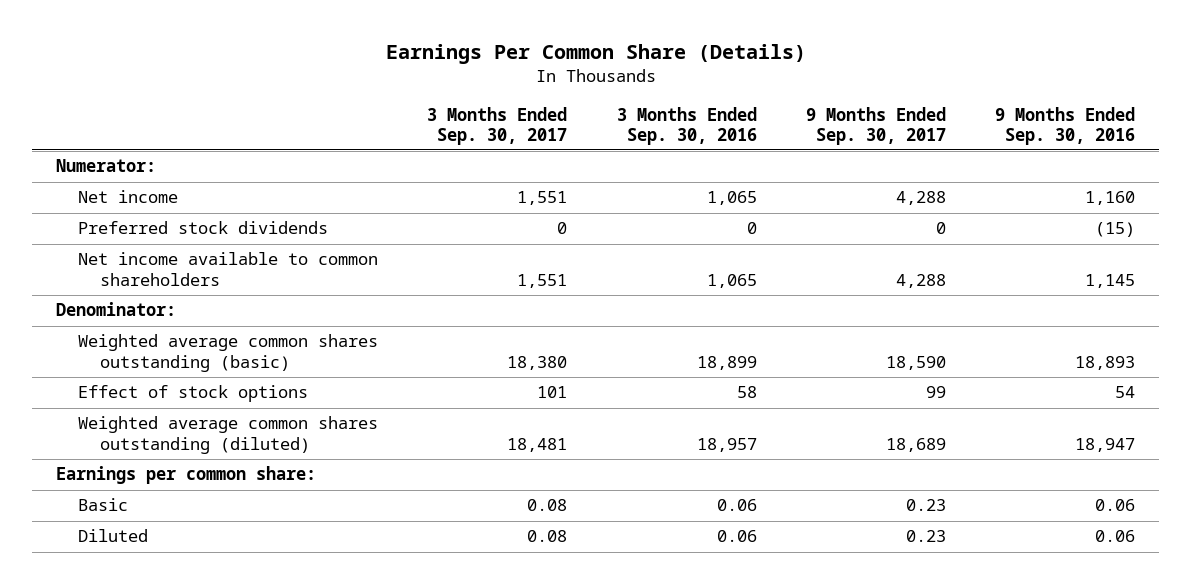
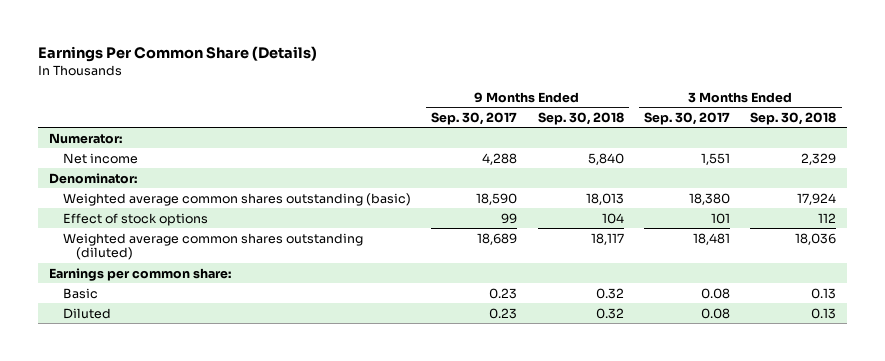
[616,106,757,145] 3 Months Ended Sep. 30, 2016 -> none
[994,106,1135,145] 9 Months Ended Sep. 30, 2016 -> none
none -> [537,111,624,125] Sep. 30, 2018
none -> [750,111,837,125] Sep. 30, 2018
[78,221,329,235] Preferred stock dividends -> none
[78,252,379,286] Net income available to common shareholders -> none

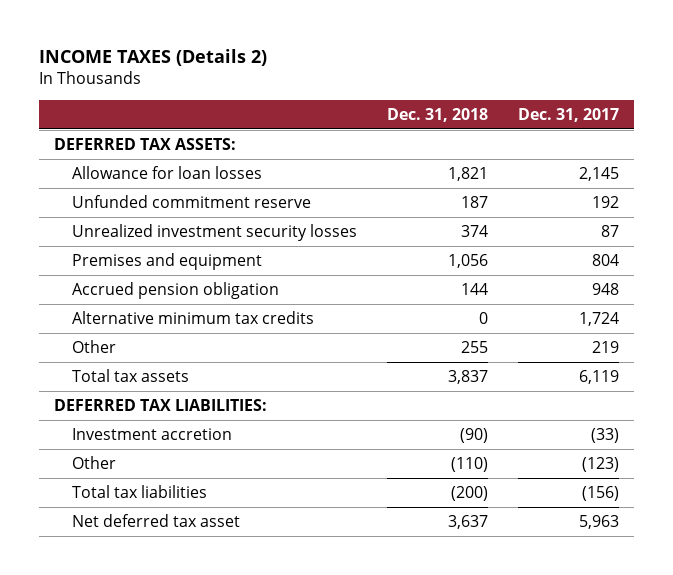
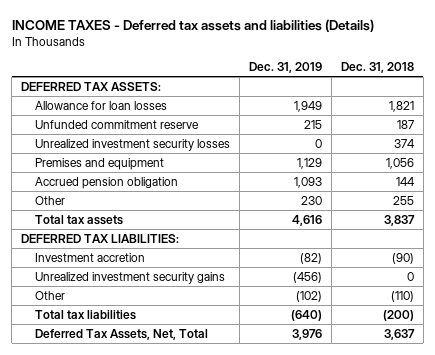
[39,49,268,67] INCOME TAXES (Details 2) -> [11,19,374,33] INCOME TAXES - Deferred tax assets and liabilities (Details)
[517,107,619,122] Dec. 31, 2017 -> none
none -> [249,62,323,74] Dec. 31, 2019
[71,310,314,324] Alternative minimum tax credits -> none
none -> [35,271,226,284] Unrealized investment security gains
[71,513,240,527] Net deferred tax asset -> [35,328,209,340] Deferred Tax Assets, Net, Total

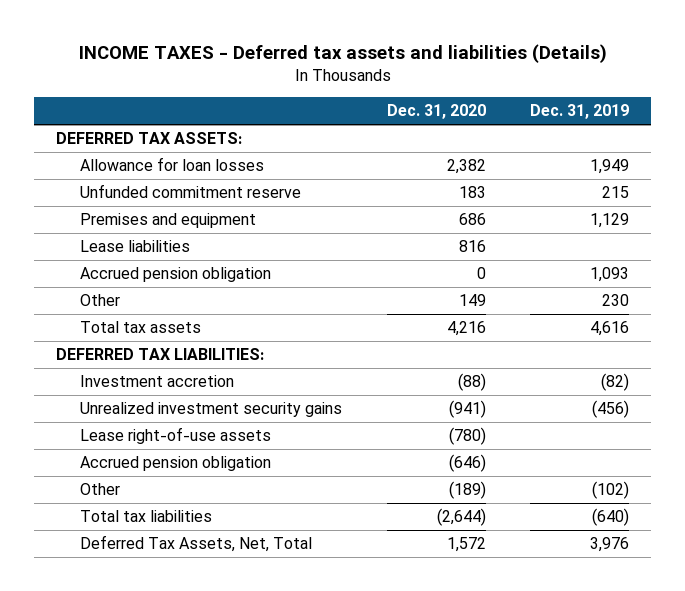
[340,62,414,74] Dec. 31, 2018 -> none
none -> [386,104,486,120] Dec. 31, 2020
[35,138,231,151] Unrealized investment security losses -> none
none -> [80,240,191,253] Lease liabilities
none -> [80,427,272,445] Lease right-of-use assets
none -> [80,456,272,472] Accrued pension obligation

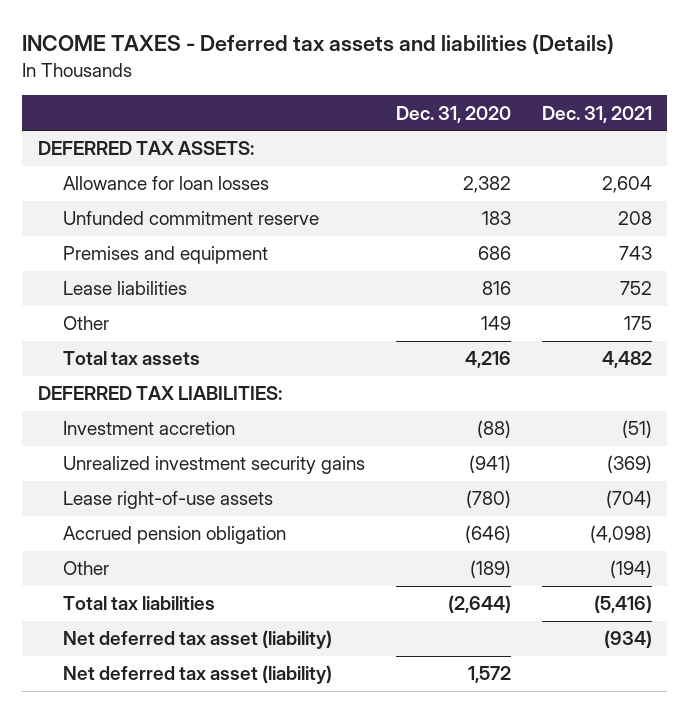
[530,104,630,120] Dec. 31, 2019 -> none
none -> [541,105,652,123] Dec. 31, 2021
[80,267,272,283] Accrued pension obligation -> none
none -> [62,630,332,650] Net deferred tax asset (liability)
[80,535,313,553] Deferred Tax Assets, Net, Total -> [62,665,332,685] Net deferred tax asset (liability)

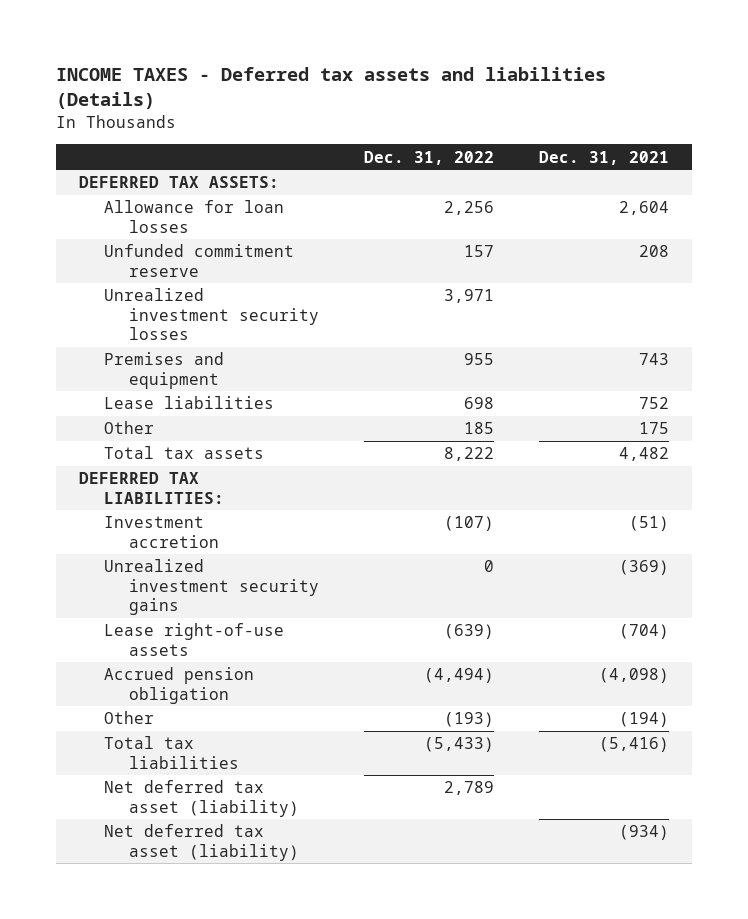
[395,105,511,123] Dec. 31, 2020 -> none
none -> [363,150,494,165] Dec. 31, 2022
none -> [103,288,319,340] Unrealized investment security losses
[62,630,332,650] Net deferred tax asset (liability) -> [103,824,299,861] Net deferred tax asset (liability)

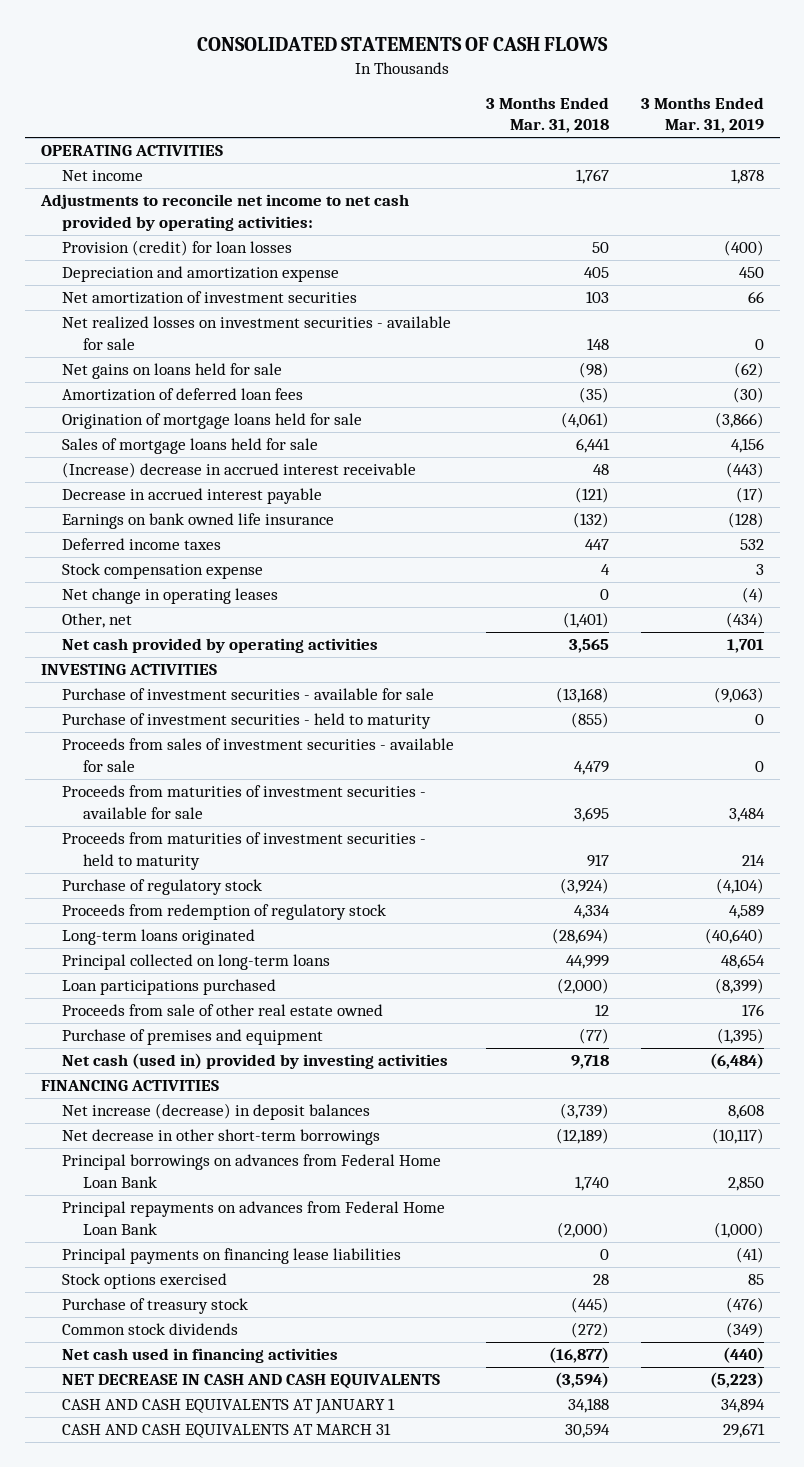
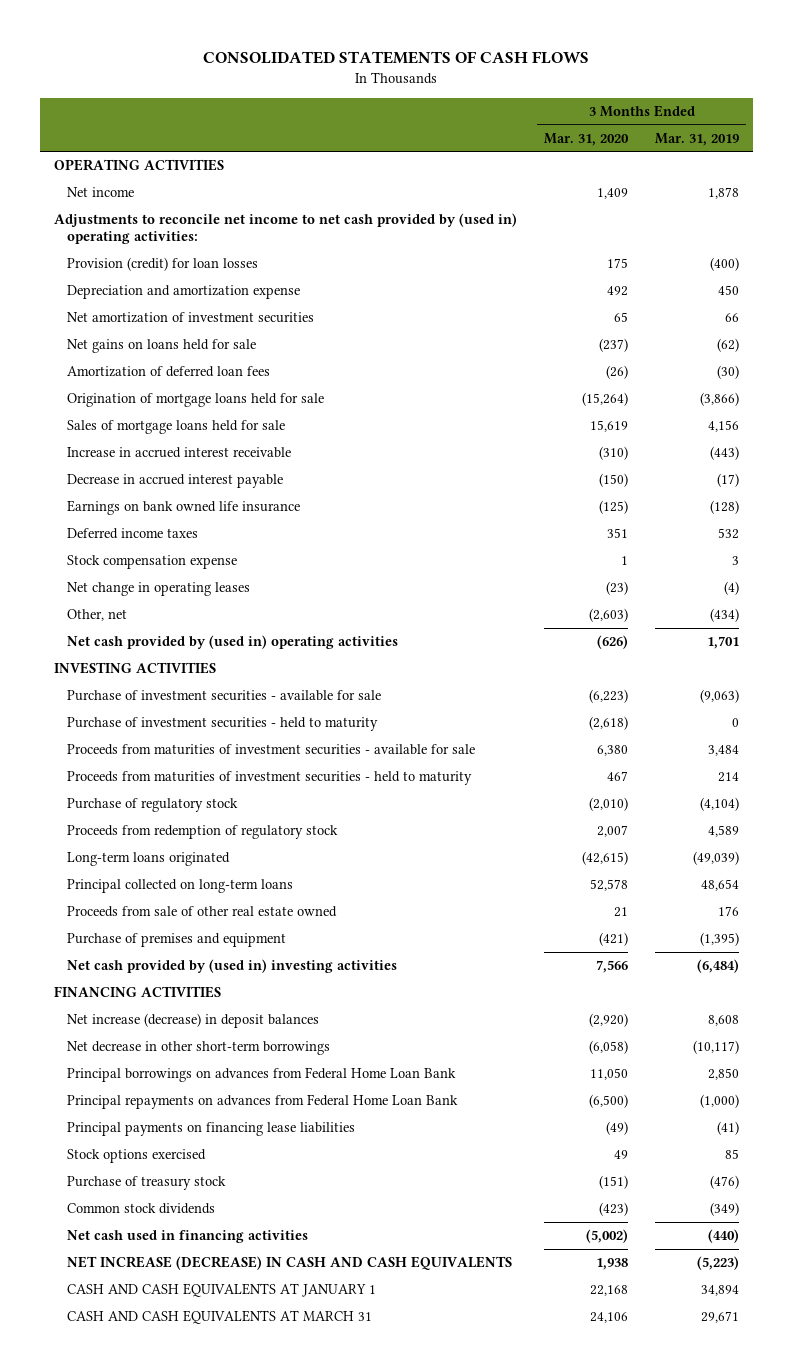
[485,96,609,134] 3 Months Ended Mar. 31, 2018 -> none
none -> [543,132,629,146] Mar. 31, 2020
[39,194,409,231] Adjustments to reconcile net income to net cash provided by operating activities: -> [53,213,517,245] Adjustments to reconcile net income to net cash provided by (used in) operating activities:
[61,316,451,350] Net realized losses on investment securities - available for sale -> none
[61,462,416,479] (Increase) decrease in accrued interest receivable -> [66,447,291,459] Increase in accrued interest receivable
[61,638,378,654] Net cash provided by operating activities -> [66,635,398,650] Net cash provided by (used in) operating activities
[61,738,454,772] Proceeds from sales of investment securities - available for sale -> none
[704,928,764,945] (40,640) -> [693,851,740,866] (49,039)
[61,979,276,996] Loan participations purchased -> none
[61,1053,448,1070] Net cash (used in) provided by investing activities -> [66,959,397,974] Net cash provided by (used in) investing activities
[61,1374,440,1390] NET DECREASE IN CASH AND CASH EQUIVALENTS -> [66,1256,512,1271] NET INCREASE (DECREASE) IN CASH AND CASH EQUIVALENTS

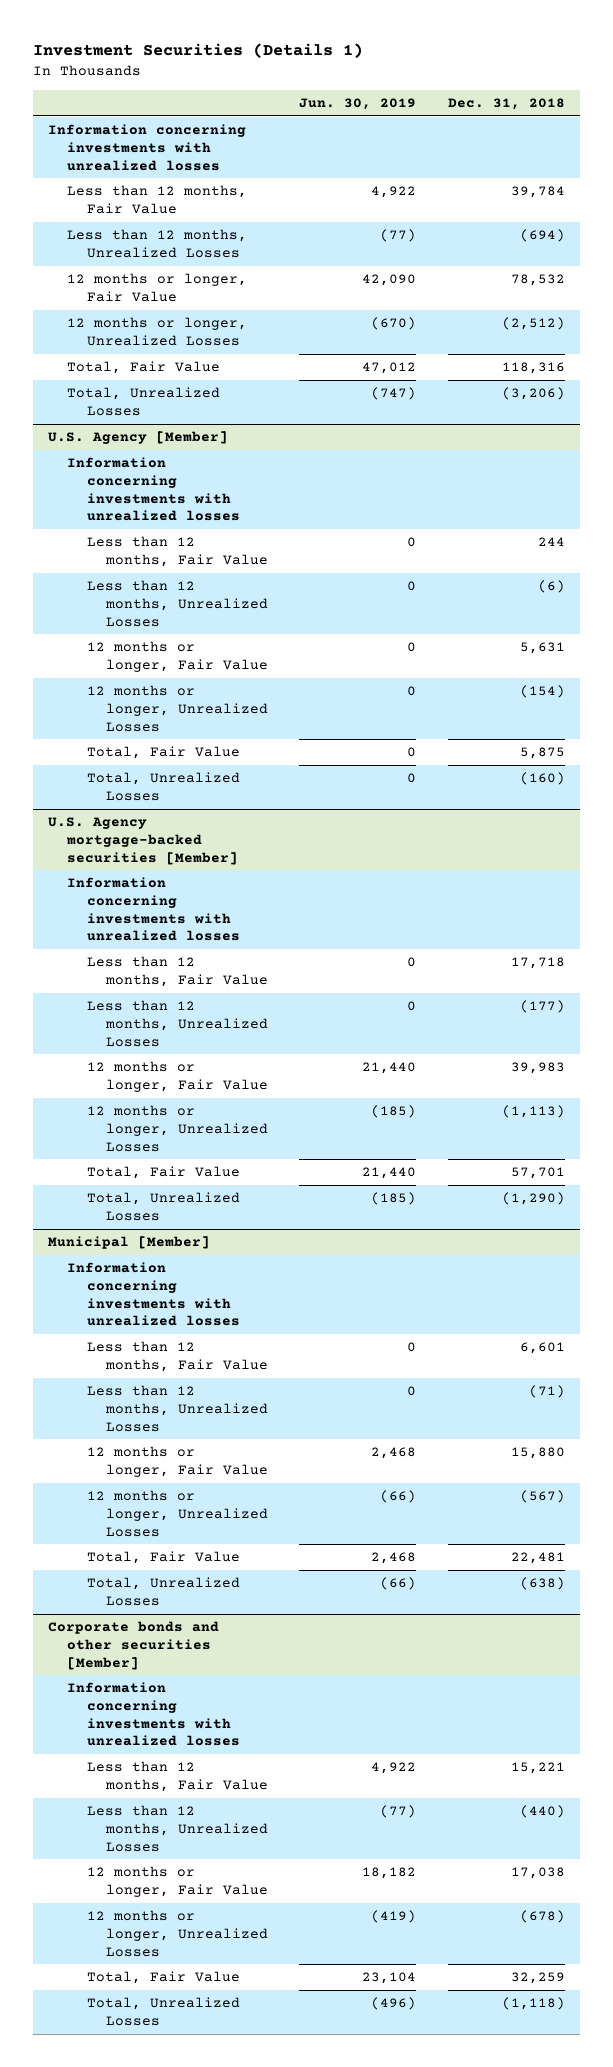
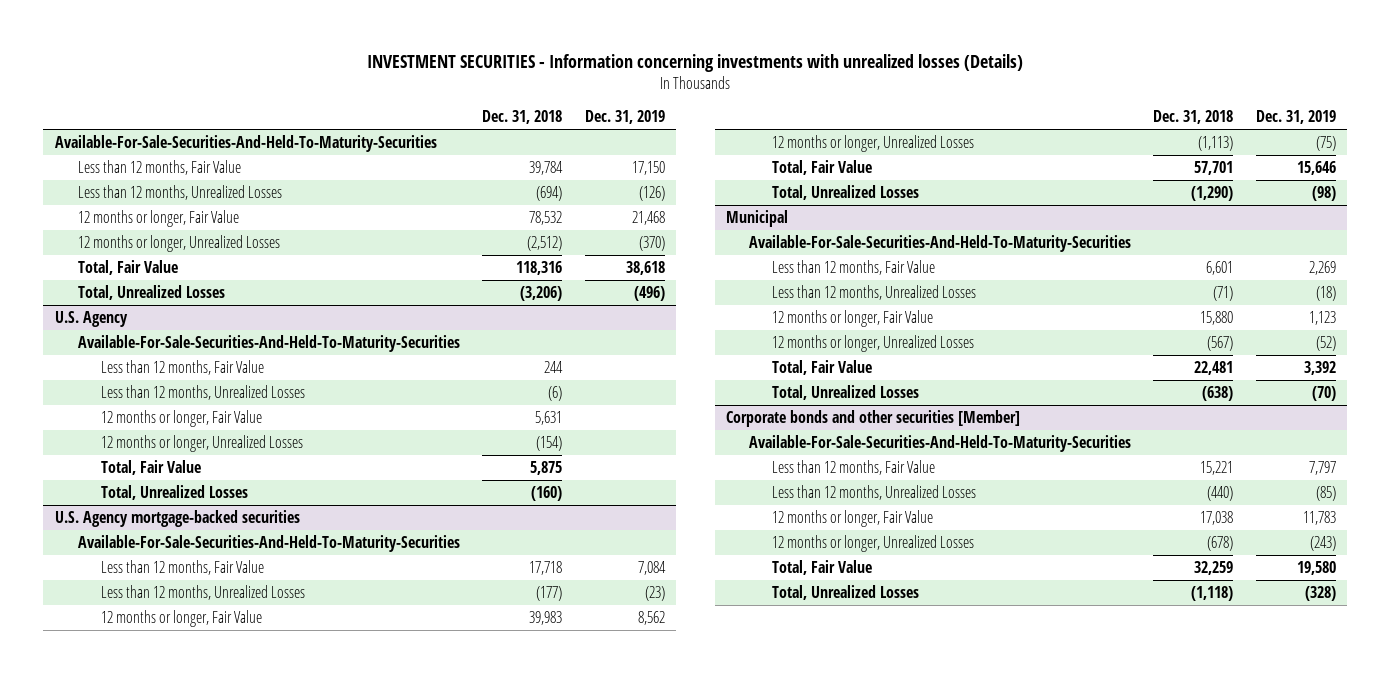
[32,43,363,59] Investment Securities (Details 1) -> [367,53,1024,72] INVESTMENT SECURITIES - Information concerning investments with unrealized losses (Details)
[299,98,417,111] Jun. 30, 2019 -> none
none -> [584,110,665,125] Dec. 31, 2019
[48,124,247,171] Information concerning investments with unrealized losses -> [54,135,437,153] Available-For-Sale-Securities-And-Held-To-Maturity-Securities
[48,431,229,445] U.S. Agency [Member] -> [54,311,128,328] U.S. Agency
[67,457,240,522] Information concerning investments with unrealized losses -> [77,335,460,353] Available-For-Sale-Securities-And-Held-To-Maturity-Securities
[48,817,239,865] U.S. Agency mortgage-backed securities [Member] -> [54,510,300,528] U.S. Agency mortgage-backed securities
[67,877,240,942] Information concerning investments with unrealized losses -> [77,535,460,553] Available-For-Sale-Securities-And-Held-To-Maturity-Securities
[48,1236,211,1250] Municipal [Member] -> [725,210,788,228] Municipal
[67,1262,240,1327] Information concerning investments with unrealized losses -> [748,235,1131,253] Available-For-Sale-Securities-And-Held-To-Maturity-Securities
[67,1682,240,1747] Information concerning investments with unrealized losses -> [748,435,1131,453] Available-For-Sale-Securities-And-Held-To-Maturity-Securities

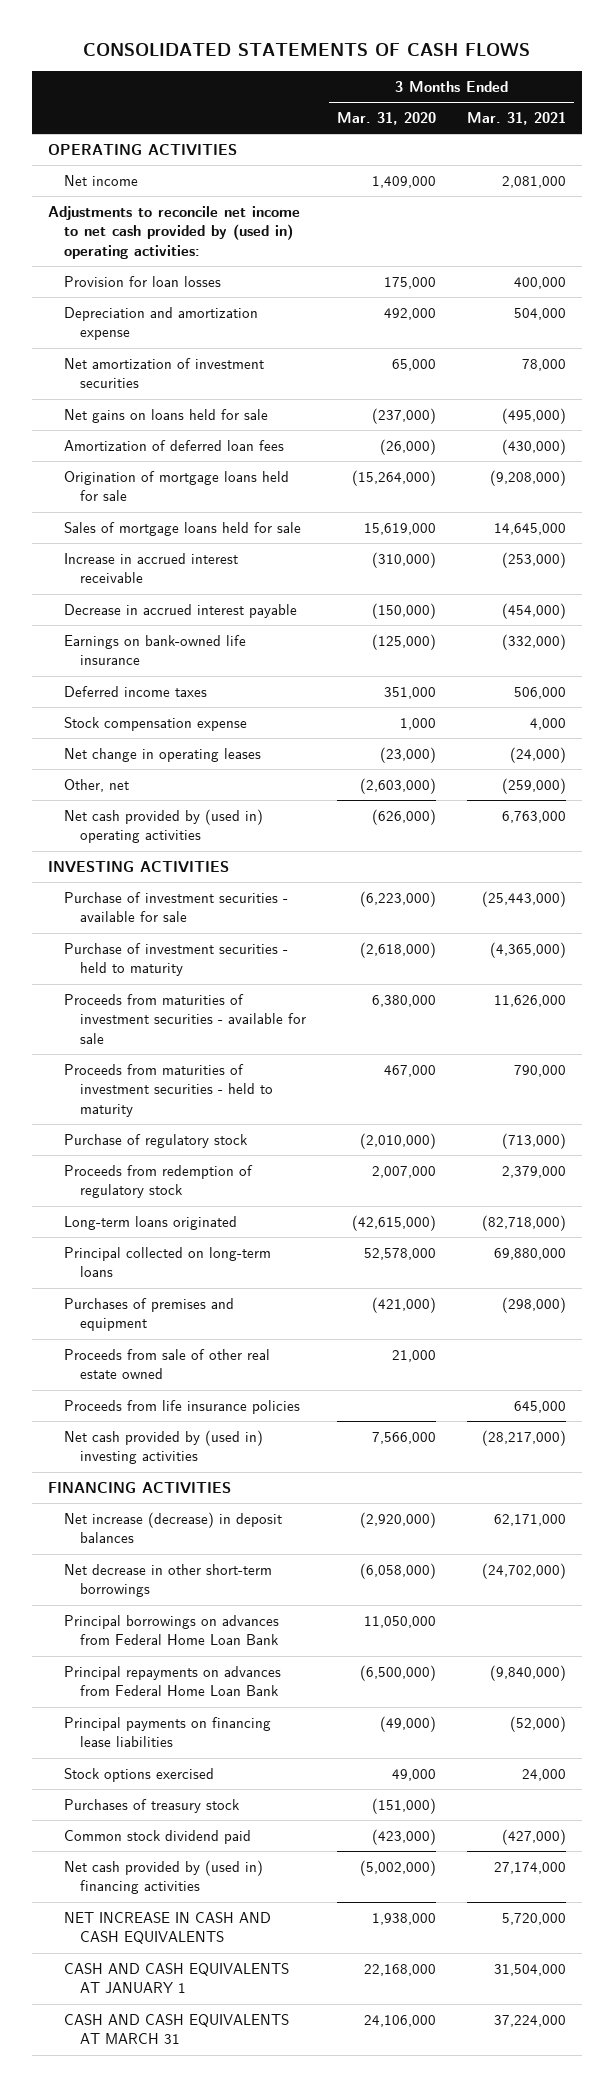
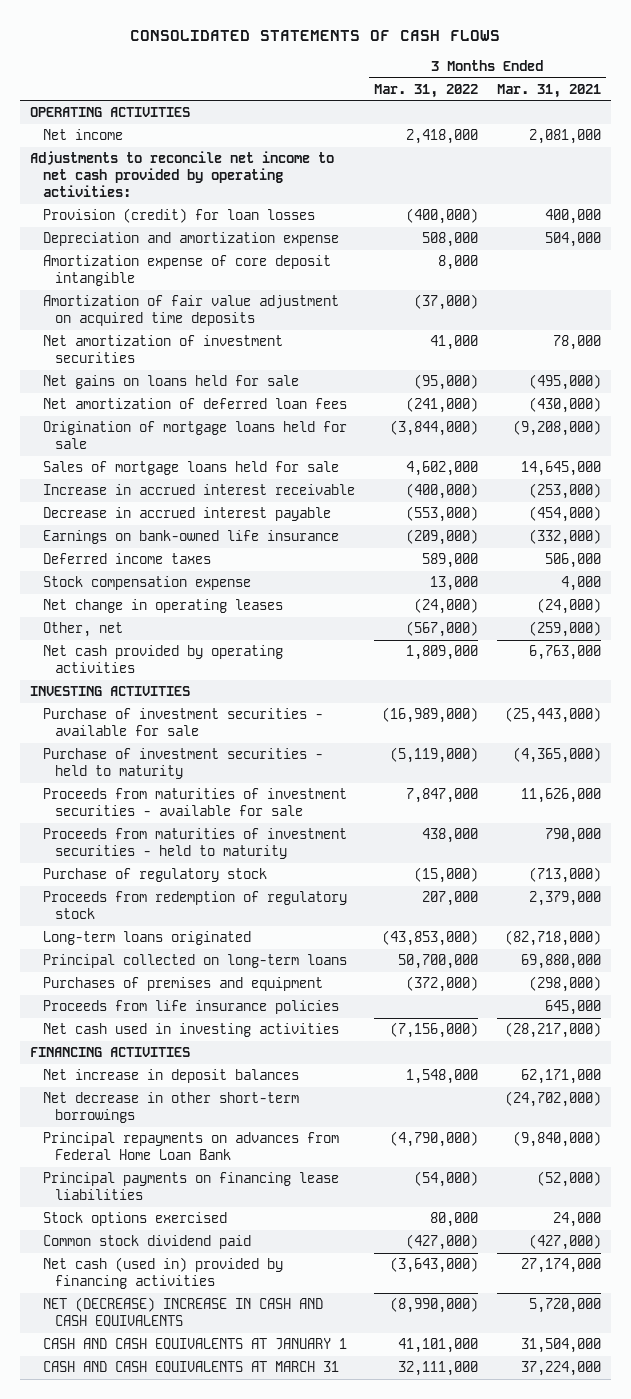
[336,112,436,126] Mar. 31, 2020 -> none
none -> [373,83,478,98] Mar. 31, 2022
[47,205,300,259] Adjustments to reconcile net income to net cash provided by (used in) operating activities: -> [29,151,334,198] Adjustments to reconcile net income to net cash provided by operating activities:
[63,275,221,287] Provision for loan losses -> [42,208,315,224] Provision (credit) for loan losses
none -> [42,255,331,287] Amortization expense of core deposit intangible
none -> [42,295,339,327] Amortization of fair value adjustment on acquired time deposits
[63,439,284,451] Amortization of deferred loan fees -> [42,398,347,410] Net amortization of deferred loan fees
[63,808,263,844] Net cash provided by (used in) operating activities -> [42,645,283,674] Net cash provided by operating activities
[63,1348,270,1380] Proceeds from sale of other real estate owned -> none
[63,1429,263,1465] Net cash provided by (used in) investing activities -> [42,1023,339,1038] Net cash used in investing activities
[63,1511,282,1544] Net increase (decrease) in deposit balances -> [42,1069,299,1084] Net increase in deposit balances
[63,1614,279,1646] Principal borrowings on advances from Federal Home Loan Bank -> none
[63,1798,240,1813] Purchases of treasury stock -> none
[63,1859,263,1895] Net cash provided by (used in) financing activities -> [42,1257,283,1290] Net cash (used in) provided by financing activities
[63,1911,271,1945] NET INCREASE IN CASH AND CASH EQUIVALENTS -> [42,1297,323,1328] NET (DECREASE) INCREASE IN CASH AND CASH EQUIVALENTS

